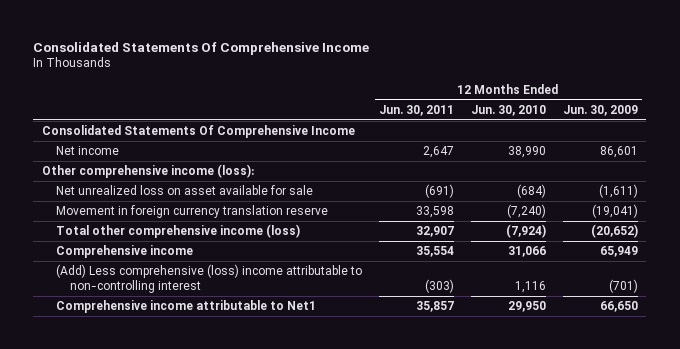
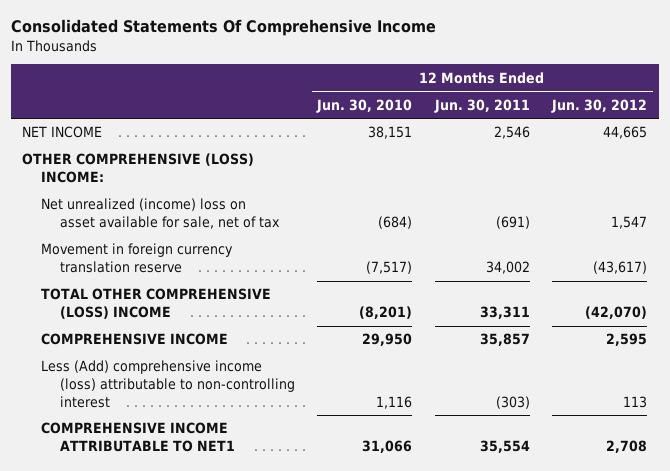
[562,104,638,116] Jun. 30, 2009 -> none
none -> [551,98,648,113] Jun. 30, 2012
[41,125,355,139] Consolidated Statements Of Comprehensive Income -> none
[56,146,120,156] Net income -> [22,126,103,139] NET INCOME
[422,146,454,159] 2,647 -> [493,126,530,140] 2,546
[507,146,546,159] 38,990 -> [368,126,413,140] 38,151
[41,164,254,179] Other comprehensive income (loss): -> [22,153,255,184] OTHER COMPREHENSIVE (LOSS) INCOME:
[56,185,314,196] Net unrealized loss on asset available for sale -> [41,198,280,230] Net unrealized (income) loss on asset available for sale, net of tax
[415,206,454,219] 33,598 -> [485,261,530,275] 34,002
[506,204,546,219] (7,240) -> [366,261,413,275] (7,517)
[56,224,301,239] Total other comprehensive income (loss) -> [41,288,272,320] TOTAL OTHER COMPREHENSIVE (LOSS) INCOME
[415,226,454,238] 32,907 -> [479,306,530,320] 33,311
[505,224,546,239] (7,924) -> [359,306,413,320] (8,201)
[56,245,194,259] Comprehensive income -> [41,333,229,346] COMPREHENSIVE INCOME
[415,246,454,258] 35,554 -> [479,333,530,347] 35,857
[507,246,546,258] 31,066 -> [362,333,413,347] 29,950
[56,264,363,294] (Add) Less comprehensive (loss) income attributable to non-controlling interest -> [41,360,295,408] Less (Add) comprehensive income (loss) attributable to non-controlling interest
[56,300,317,314] Comprehensive income attributable to Net1 -> [41,422,235,453] COMPREHENSIVE INCOME ATTRIBUTABLE TO NET1
[415,301,454,313] 35,857 -> [479,440,530,454] 35,554
[507,301,546,313] 29,950 -> [362,440,413,454] 31,066

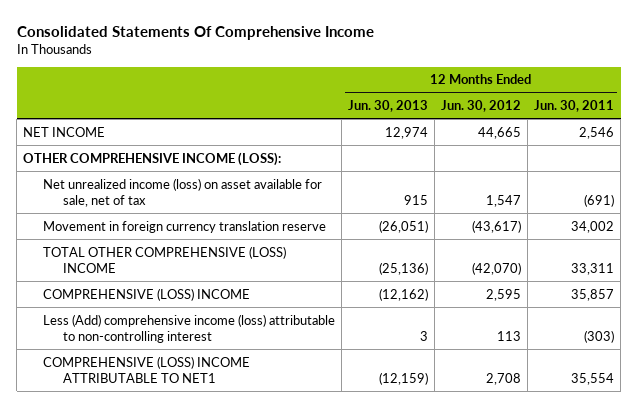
[316,98,413,113] Jun. 30, 2010 -> none
none -> [347,100,428,113] Jun. 30, 2013
[22,153,255,184] OTHER COMPREHENSIVE (LOSS) INCOME: -> [23,151,282,166] OTHER COMPREHENSIVE INCOME (LOSS):
[41,198,280,230] Net unrealized (income) loss on asset available for sale, net of tax -> [42,177,322,208] Net unrealized income (loss) on asset available for sale, net of tax
[41,333,229,346] COMPREHENSIVE INCOME -> [42,287,250,301] COMPREHENSIVE (LOSS) INCOME
[41,422,235,453] COMPREHENSIVE INCOME ATTRIBUTABLE TO NET1 -> [42,355,250,384] COMPREHENSIVE (LOSS) INCOME ATTRIBUTABLE TO NET1

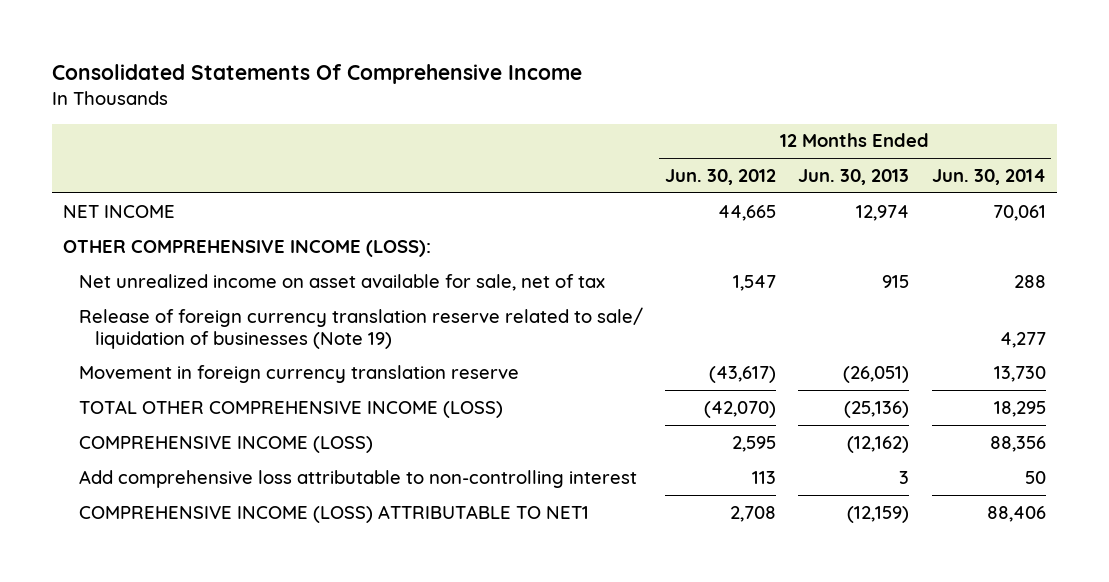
[534,100,615,113] Jun. 30, 2011 -> none
none -> [931,168,1046,185] Jun. 30, 2014
[42,177,322,208] Net unrealized income (loss) on asset available for sale, net of tax -> [78,273,605,291] Net unrealized income on asset available for sale, net of tax
none -> [78,306,643,349] Release of foreign currency translation reserve related to sale/ liquidation of businesses (Note 19)
[42,245,286,274] TOTAL OTHER COMPREHENSIVE (LOSS) INCOME -> [78,399,503,418] TOTAL OTHER COMPREHENSIVE INCOME (LOSS)
[42,287,250,301] COMPREHENSIVE (LOSS) INCOME -> [78,435,373,453] COMPREHENSIVE INCOME (LOSS)
[42,313,335,344] Less (Add) comprehensive income (loss) attributable to non-controlling interest -> [78,469,637,488] Add comprehensive loss attributable to non-controlling interest
[42,355,250,384] COMPREHENSIVE (LOSS) INCOME ATTRIBUTABLE TO NET1 -> [78,504,589,523] COMPREHENSIVE INCOME (LOSS) ATTRIBUTABLE TO NET1

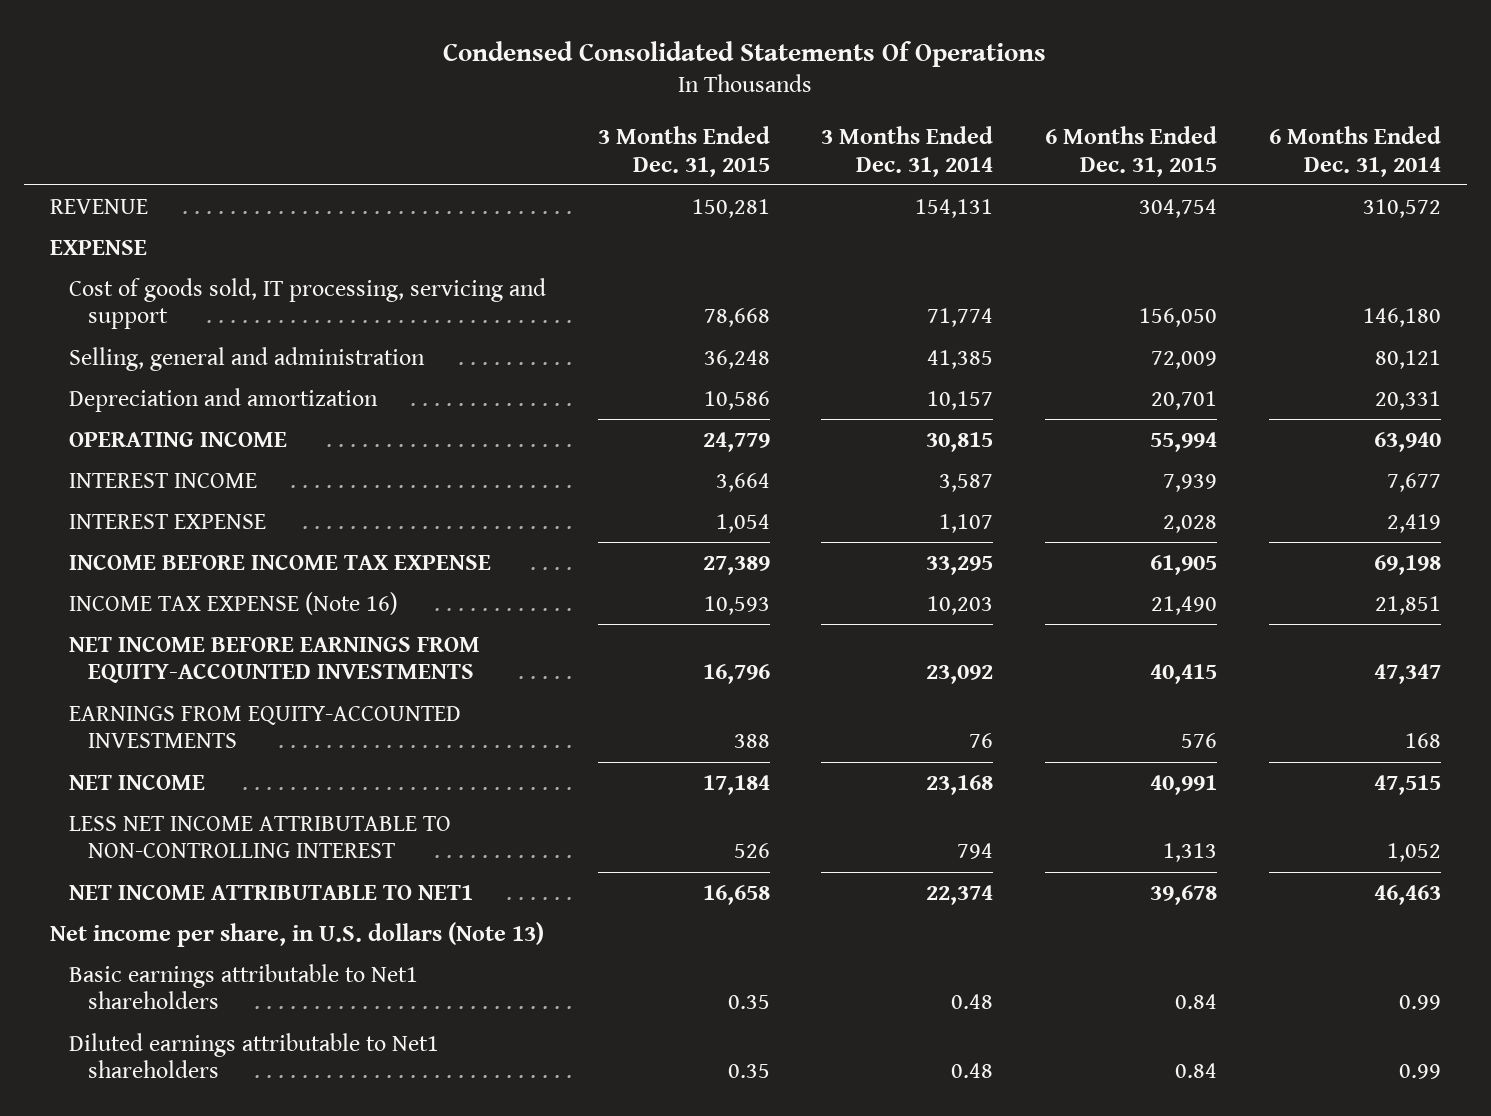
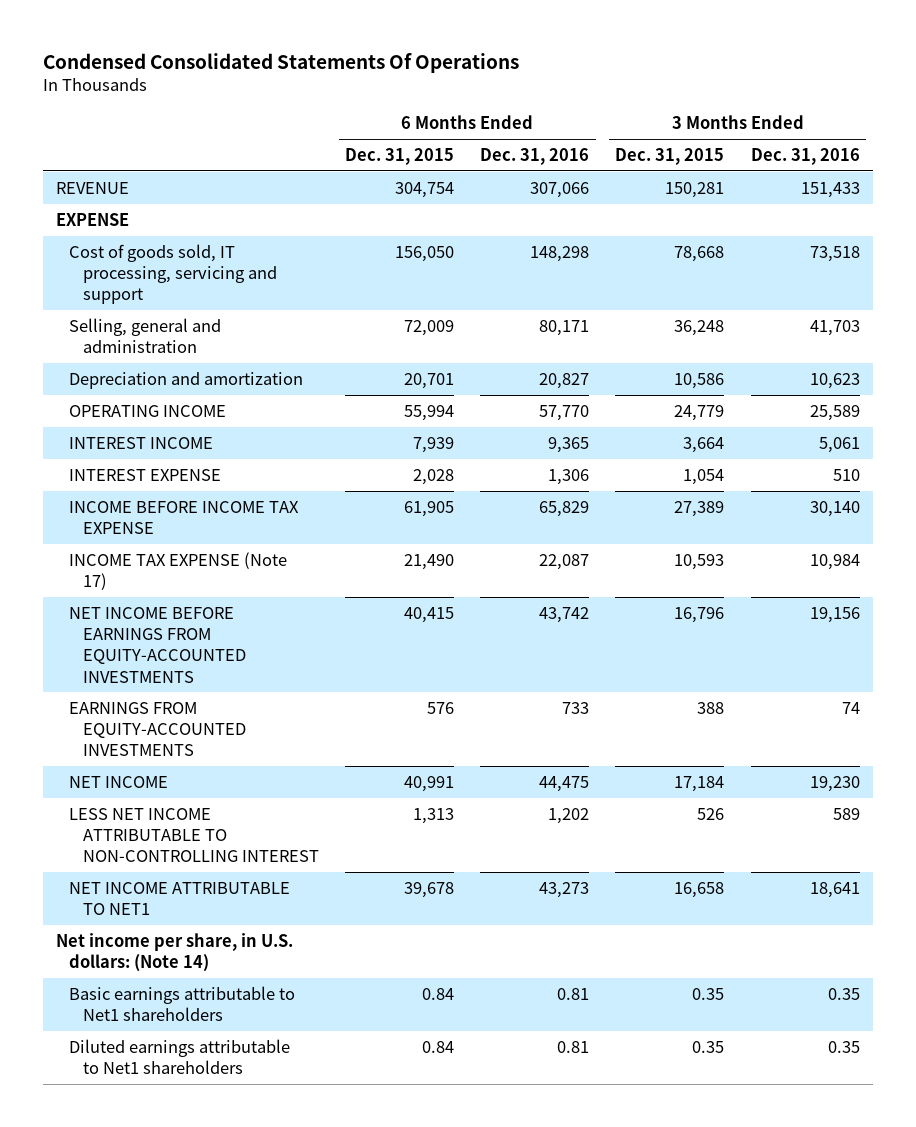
[821,125,994,177] 3 Months Ended Dec. 31, 2014 -> none
[1268,125,1441,177] 6 Months Ended Dec. 31, 2014 -> none
none -> [480,147,590,165] Dec. 31, 2016
none -> [750,147,860,165] Dec. 31, 2016
[68,591,398,615] INCOME TAX EXPENSE (Note 16) -> [69,551,288,591] INCOME TAX EXPENSE (Note 17)
[49,921,544,947] Net income per share, in U.S. dollars (Note 13) -> [55,932,293,973] Net income per share, in U.S. dollars: (Note 14)

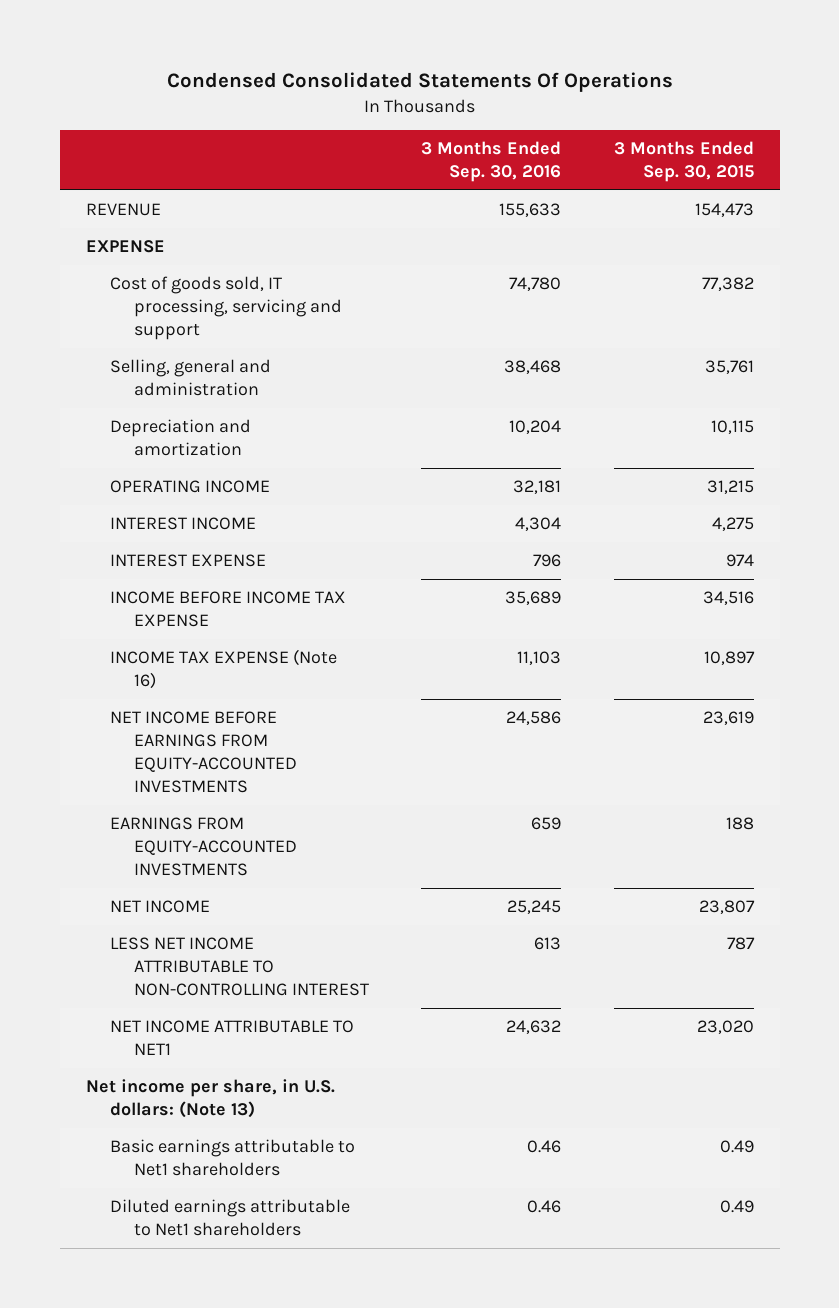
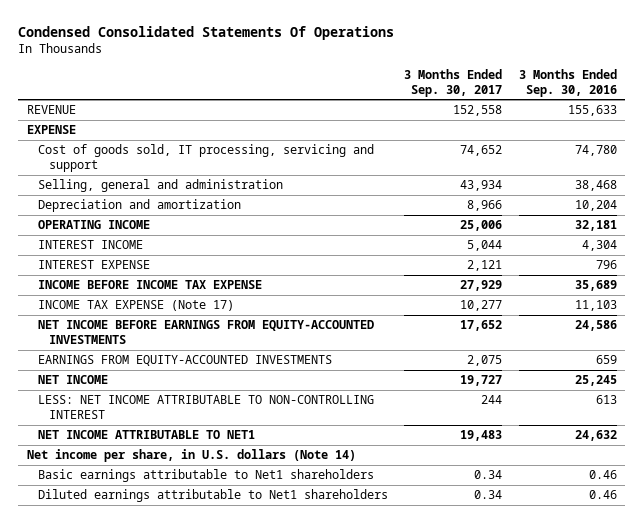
[613,140,754,182] 3 Months Ended Sep. 30, 2015 -> none
none -> [404,69,503,97] 3 Months Ended Sep. 30, 2017
[109,649,337,690] INCOME TAX EXPENSE (Note 16) -> [37,300,234,312] INCOME TAX EXPENSE (Note 17)
[109,937,369,997] LESS NET INCOME ATTRIBUTABLE TO NON-CONTROLLING INTEREST -> [37,395,374,419] LESS: NET INCOME ATTRIBUTABLE TO NON-CONTROLLING INTEREST
[85,1079,335,1119] Net income per share, in U.S. dollars: (Note 13) -> [26,449,356,463] Net income per share, in U.S. dollars (Note 14)

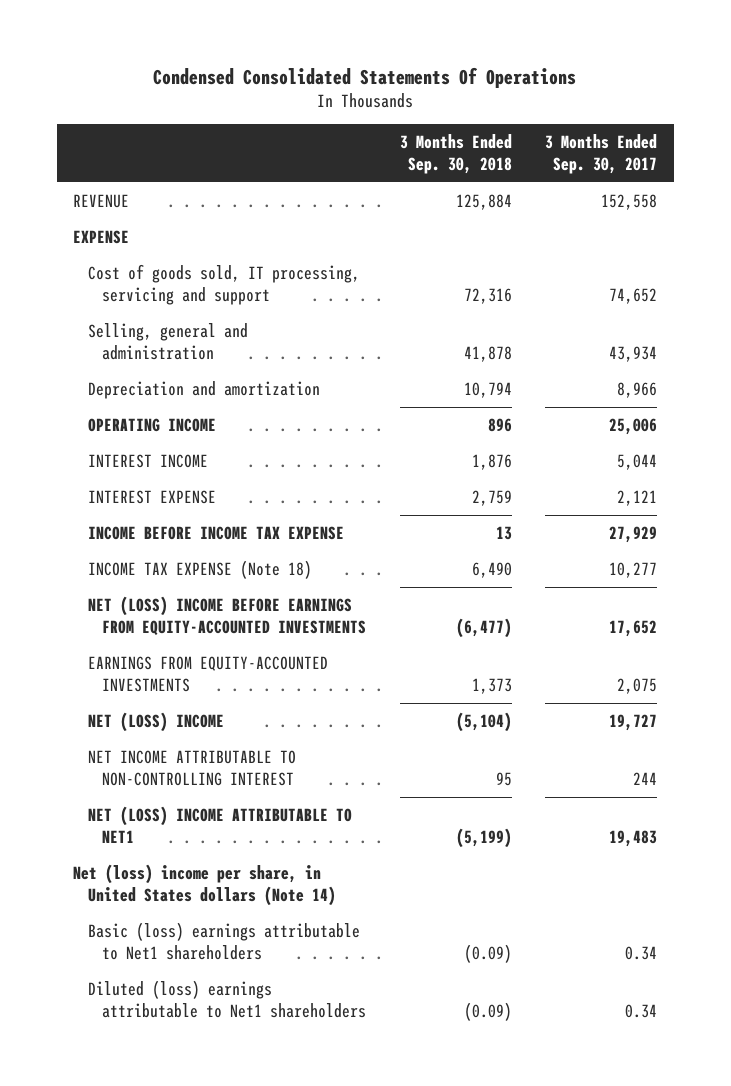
[518,69,617,97] 3 Months Ended Sep. 30, 2016 -> none
none -> [399,134,512,175] 3 Months Ended Sep. 30, 2018
[37,300,234,312] INCOME TAX EXPENSE (Note 17) -> [87,559,312,579] INCOME TAX EXPENSE (Note 18)
[37,320,374,344] NET INCOME BEFORE EARNINGS FROM EQUITY-ACCOUNTED INVESTMENTS -> [87,595,367,636] NET (LOSS) INCOME BEFORE EARNINGS FROM EQUITY-ACCOUNTED INVESTMENTS
[37,375,108,385] NET INCOME -> [87,711,224,732] NET (LOSS) INCOME
[37,395,374,419] LESS: NET INCOME ATTRIBUTABLE TO NON-CONTROLLING INTEREST -> [87,749,296,786] NET INCOME ATTRIBUTABLE TO NON-CONTROLLING INTEREST
[37,430,255,440] NET INCOME ATTRIBUTABLE TO NET1 -> [87,805,352,843] NET (LOSS) INCOME ATTRIBUTABLE TO NET1
[26,449,356,463] Net income per share, in U.S. dollars (Note 14) -> [73,863,336,906] Net (loss) income per share, in United States dollars (Note 14)
[37,469,374,483] Basic earnings attributable to Net1 shareholders -> [87,921,360,960] Basic (loss) earnings attributable to Net1 shareholders
[37,489,388,503] Diluted earnings attributable to Net1 shareholders -> [87,979,367,1018] Diluted (loss) earnings attributable to Net1 shareholders

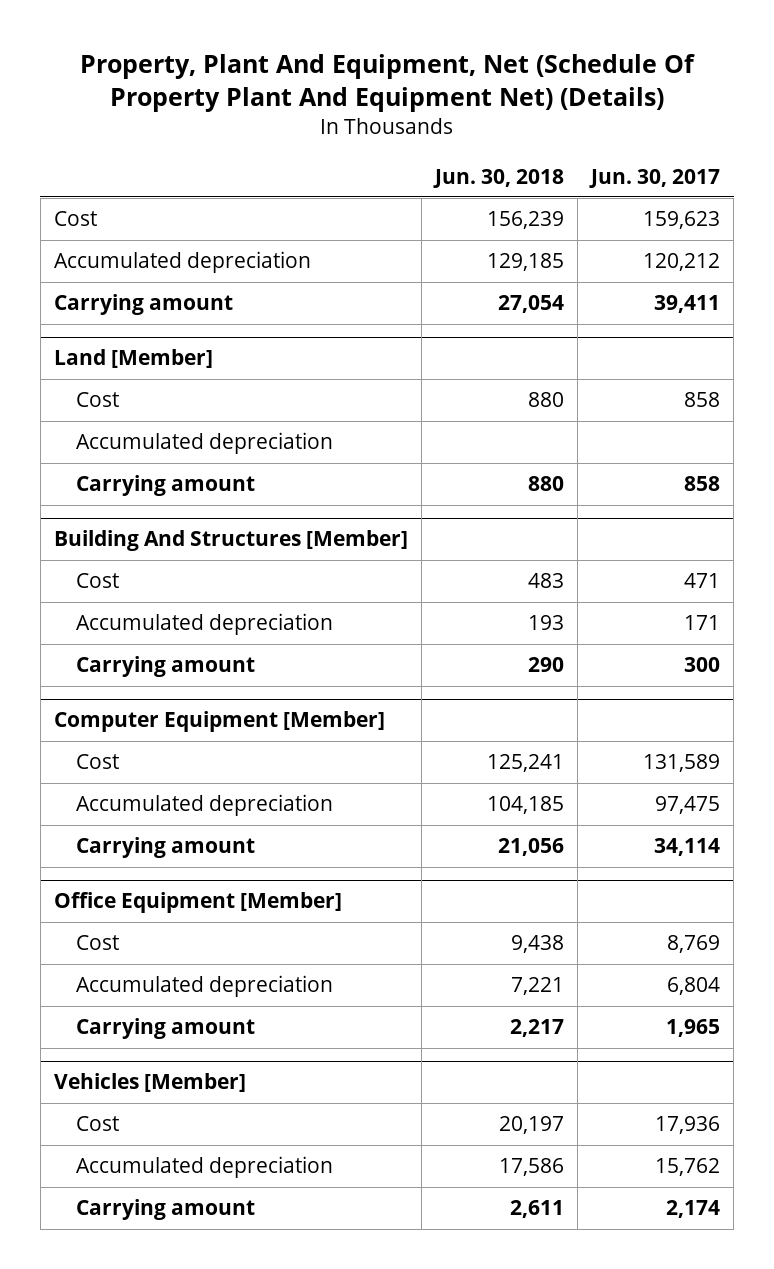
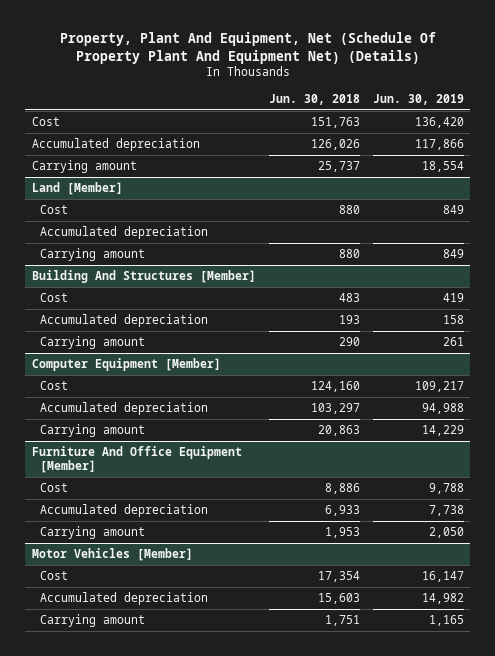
[589,168,721,188] Jun. 30, 2017 -> none
none -> [372,93,464,105] Jun. 30, 2019
[486,211,564,230] 156,239 -> [310,117,360,129] 151,763
[486,253,564,272] 129,185 -> [310,139,360,151] 126,026
[497,295,564,314] 27,054 -> [317,161,360,173] 25,737
[486,754,564,773] 125,241 -> [310,381,360,393] 124,160
[486,796,564,815] 104,185 -> [310,403,360,415] 103,297
[497,838,564,857] 21,056 -> [317,425,360,437] 20,863
[53,892,342,914] Office Equipment [Member] -> [31,446,242,473] Furniture And Office Equipment [Member]
[510,935,564,954] 9,438 -> [324,483,360,495] 8,886
[510,977,564,996] 7,221 -> [324,505,360,517] 6,933
[509,1019,564,1038] 2,217 -> [324,527,360,539] 1,953
[53,1073,246,1093] Vehicles [Member] -> [31,548,193,562] Motor Vehicles [Member]
[498,1116,564,1135] 20,197 -> [317,571,360,583] 17,354
[498,1158,564,1177] 17,586 -> [317,593,360,605] 15,603
[509,1200,564,1219] 2,611 -> [324,615,360,627] 1,751

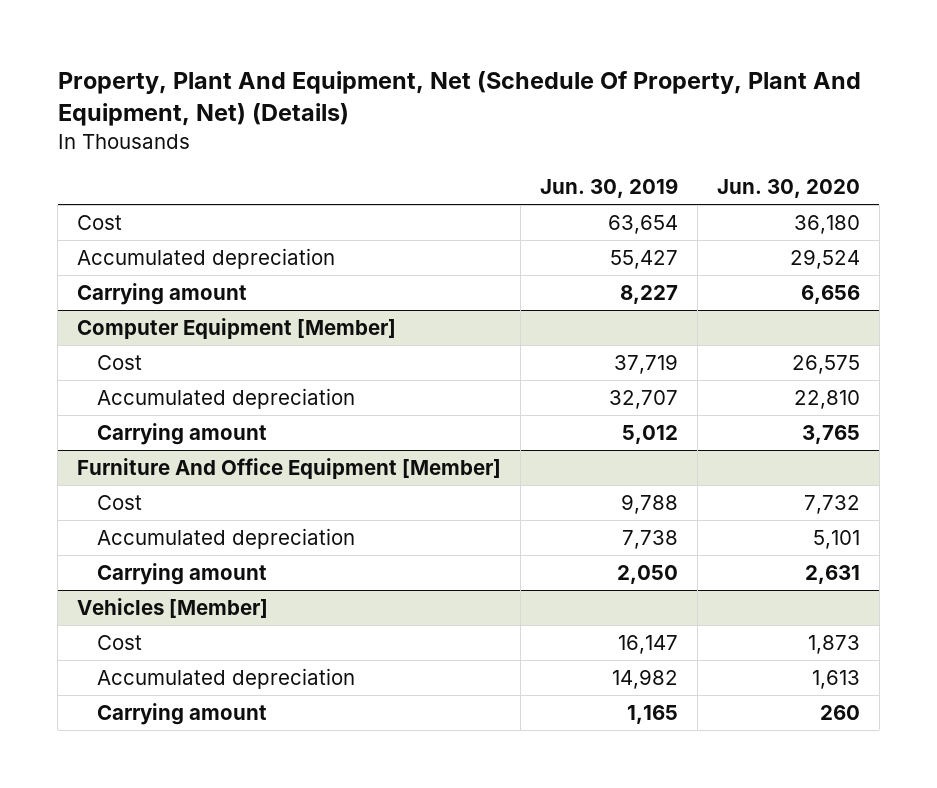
[59,31,436,64] Property, Plant And Equipment, Net (Schedule Of Property Plant And Equipment Net) (Details) -> [57,71,861,127] Property, Plant And Equipment, Net (Schedule Of Property, Plant And Equipment, Net) (Details)
[268,93,360,105] Jun. 30, 2018 -> none
none -> [716,179,860,199] Jun. 30, 2020
[31,182,123,196] Land [Member] -> none
[40,205,69,215] Cost -> none
[40,226,209,240] Accumulated depreciation -> none
[40,248,146,262] Carrying amount -> none
[31,270,256,284] Building And Structures [Member] -> none
[40,293,69,303] Cost -> none
[40,314,209,328] Accumulated depreciation -> none
[40,336,146,350] Carrying amount -> none
[414,117,464,129] 136,420 -> [607,214,678,234] 63,654
[414,139,464,151] 117,866 -> [609,249,678,269] 55,427
[421,161,464,173] 18,554 -> [619,284,678,304] 8,227
[414,381,464,393] 109,217 -> [613,353,678,374] 37,719
[421,403,464,415] 94,988 -> [608,389,678,409] 32,707
[421,425,464,437] 14,229 -> [621,424,678,444] 5,012
[31,548,193,562] Motor Vehicles [Member] -> [77,597,269,618] Vehicles [Member]

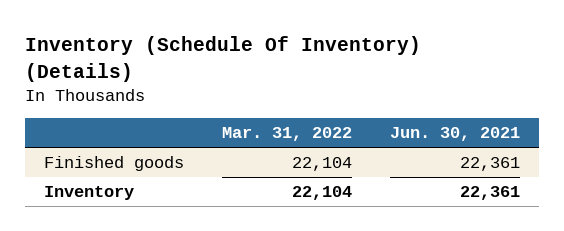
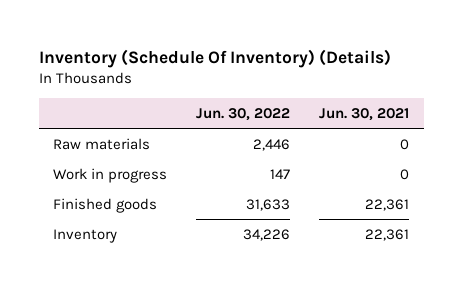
[221,127,352,142] Mar. 31, 2022 -> none
none -> [196,108,291,122] Jun. 30, 2022
none -> [53,137,151,150] Raw materials
none -> [53,167,168,183] Work in progress

